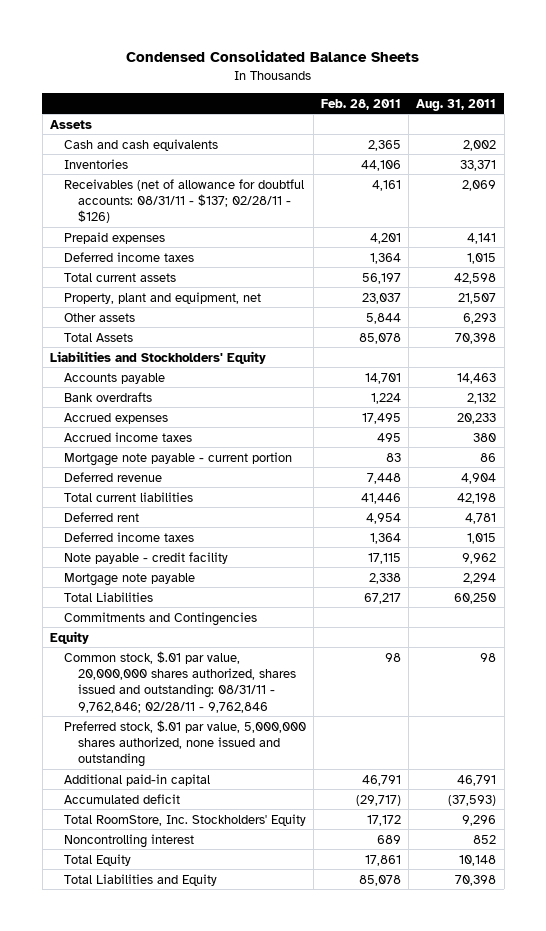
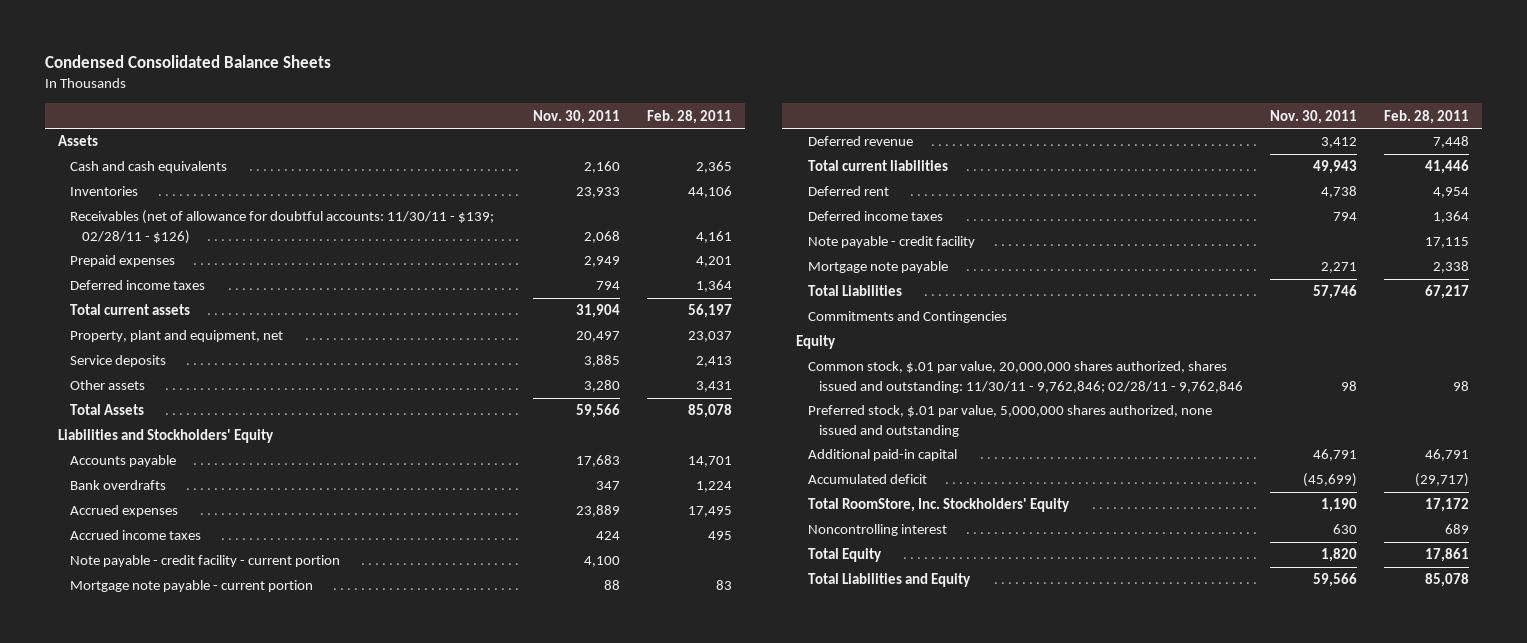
[416,98,497,111] Aug. 31, 2011 -> none
none -> [532,109,620,124] Nov. 30, 2011
[63,178,304,224] Receivables (net of allowance for doubtful accounts: 08/31/11 - $137; 02/28/11 - $126) -> [70,210,495,244] Receivables (net of allowance for doubtful accounts: 11/30/11 - $139; 02/28/11 - $126)
none -> [70,355,167,368] Service deposits
[366,312,402,324] 5,844 -> [695,381,732,393] 3,431
none -> [70,555,341,568] Note payable - credit facility - current portion
[63,650,296,713] Common stock, $.01 par value, 20,000,000 shares authorized, shares issued and outstanding: 08/31/11 - 9,762,846; 02/28/11 - 9,762,846 -> [807,361,1244,393] Common stock, $.01 par value, 20,000,000 shares authorized, shares issued and outstanding: 11/30/11 - 9,762,846; 02/28/11 - 9,762,846

